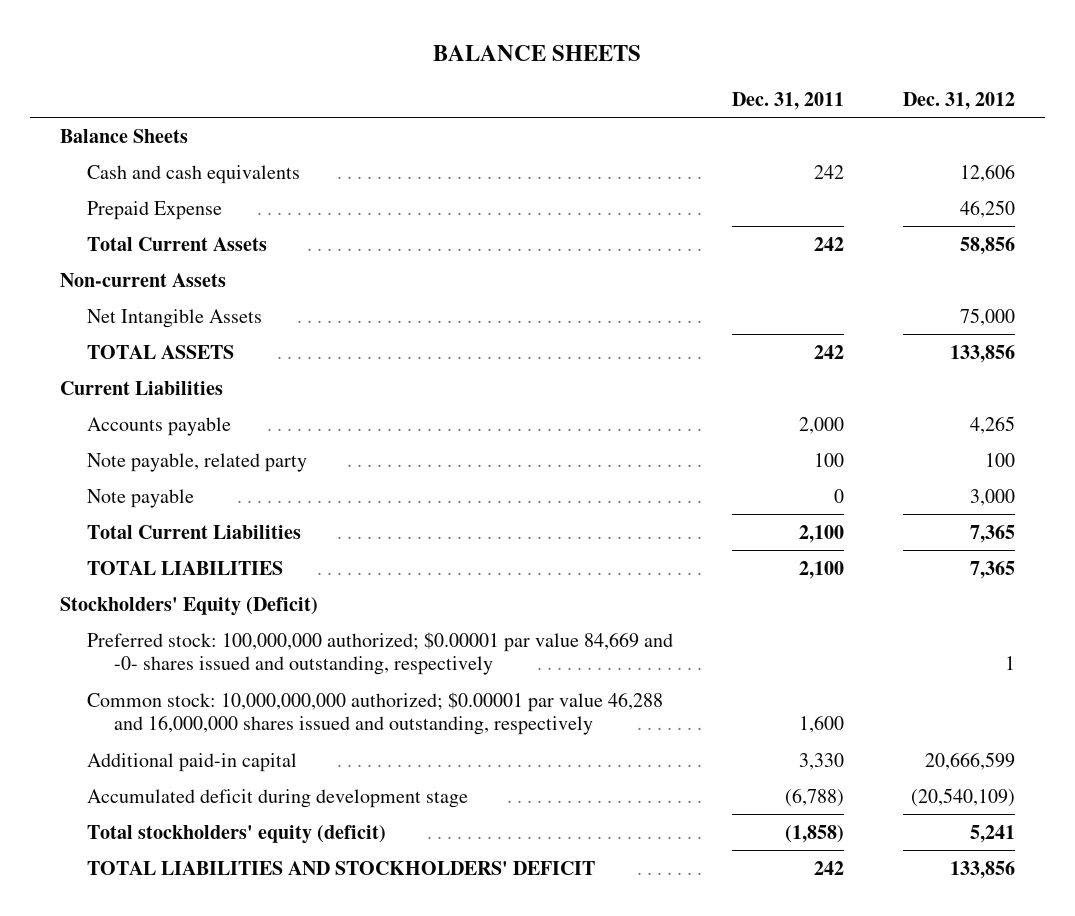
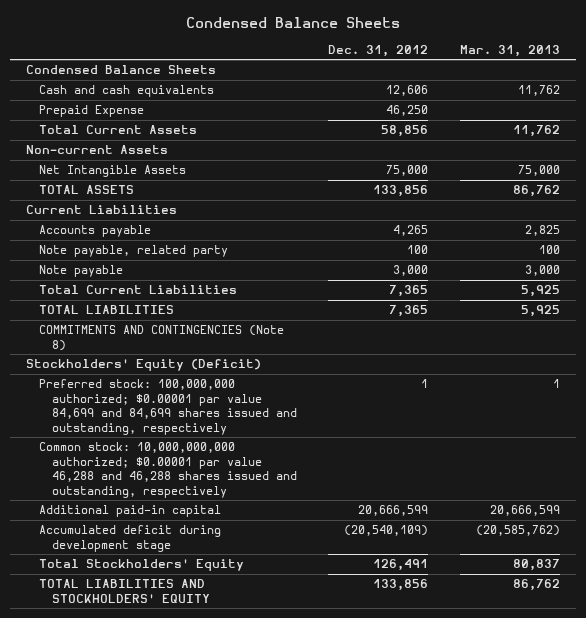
[433,45,642,62] BALANCE SHEETS -> [185,16,400,28] Condensed Balance Sheets
[732,91,845,110] Dec. 31, 2011 -> none
none -> [460,44,561,57] Mar. 31, 2013
[59,128,188,143] Balance Sheets -> [25,65,216,75] Condensed Balance Sheets
none -> [38,325,284,351] COMMITMENTS AND CONTINGENCIES (Note 8)
[86,631,673,676] Preferred stock: 100,000,000 authorized; $0.00001 par value 84,669 and -0- shares issued and outstanding, respectively -> [38,379,297,435] Preferred stock: 100,000,000 authorized; $0.00001 par value 84,699 and 84,699 shares issued and outstanding, respectively
[86,691,663,736] Common stock: 10,000,000,000 authorized; $0.00001 par value 46,288 and 16,000,000 shares issued and outstanding, respectively -> [38,442,297,498] Common stock: 10,000,000,000 authorized; $0.00001 par value 46,288 and 46,288 shares issued and outstanding, respectively
[86,824,386,844] Total stockholders' equity (deficit) -> [38,559,244,572] Total Stockholders' Equity
[970,824,1016,843] 5,241 -> [373,559,429,572] 126,491
[86,860,595,875] TOTAL LIABILITIES AND STOCKHOLDERS' DEFICIT -> [38,579,210,603] TOTAL LIABILITIES AND STOCKHOLDERS' EQUITY

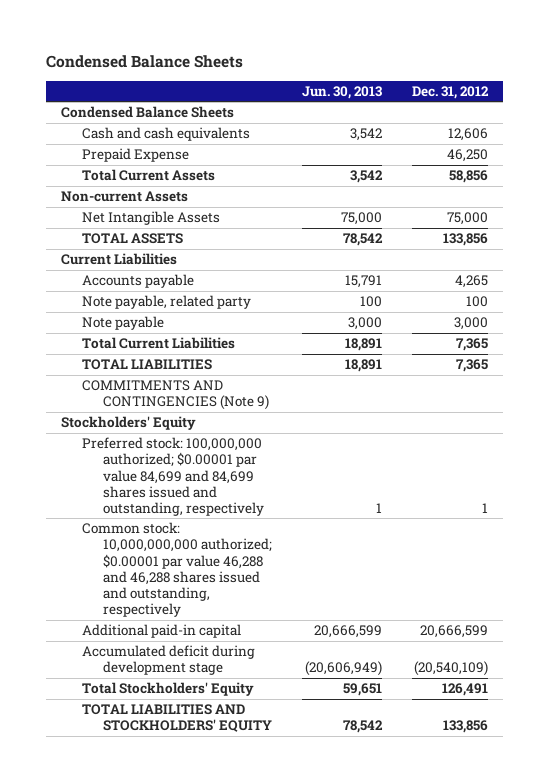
[460,44,561,57] Mar. 31, 2013 -> none
none -> [302,86,383,100] Jun. 30, 2013
[38,325,284,351] COMMITMENTS AND CONTINGENCIES (Note 8) -> [82,380,270,411] COMMITMENTS AND CONTINGENCIES (Note 9)
[25,359,261,372] Stockholders' Equity (Deficit) -> [61,416,197,431] Stockholders' Equity

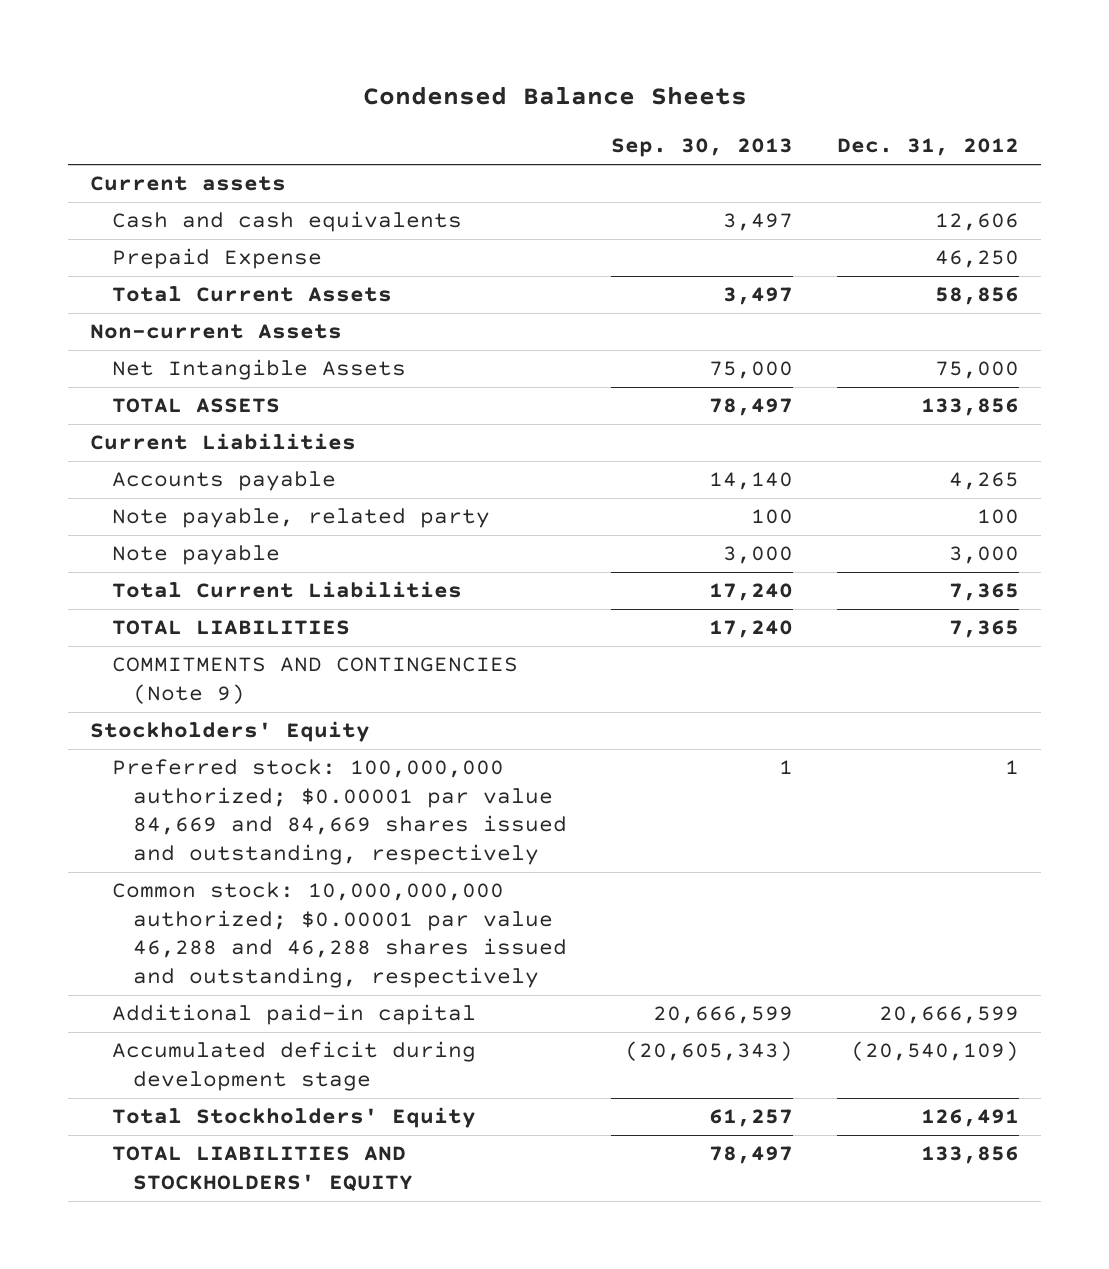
[302,86,383,100] Jun. 30, 2013 -> none
none -> [610,138,793,158] Sep. 30, 2013
[61,106,235,119] Condensed Balance Sheets -> none
none -> [90,176,287,192] Current assets
[82,437,265,516] Preferred stock: 100,000,000 authorized; $0.00001 par value 84,699 and 84,699 shares issued and outstanding, respectively -> [111,759,567,865] Preferred stock: 100,000,000 authorized; $0.00001 par value 84,669 and 84,669 shares issued and outstanding, respectively

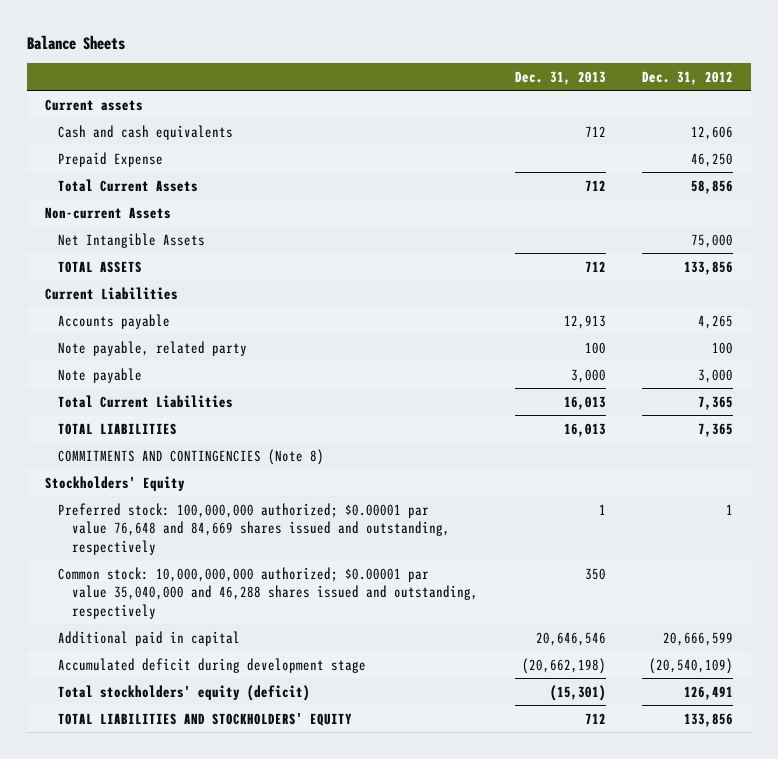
[362,86,747,105] Condensed Balance Sheets -> [26,34,125,50] Balance Sheets
[610,138,793,158] Sep. 30, 2013 -> none
none -> [514,70,606,85] Dec. 31, 2013
[111,657,518,704] COMMITMENTS AND CONTINGENCIES (Note 9) -> [58,448,325,465] COMMITMENTS AND CONTINGENCIES (Note 8)
[111,759,567,865] Preferred stock: 100,000,000 authorized; $0.00001 par value 84,669 and 84,669 shares issued and outstanding, respectively -> [58,502,451,555] Preferred stock: 100,000,000 authorized; $0.00001 par value 76,648 and 84,669 shares issued and outstanding, respectively
[111,882,567,988] Common stock: 10,000,000,000 authorized; $0.00001 par value 46,288 and 46,288 shares issued and outstanding, respectively -> [58,566,479,619] Common stock: 10,000,000,000 authorized; $0.00001 par value 35,040,000 and 46,288 shares issued and outstanding, respectively
[111,1004,476,1026] Additional paid-in capital -> [58,630,241,646] Additional paid in capital
[111,1107,476,1129] Total Stockholders' Equity -> [58,684,311,701] Total stockholders' equity (deficit)

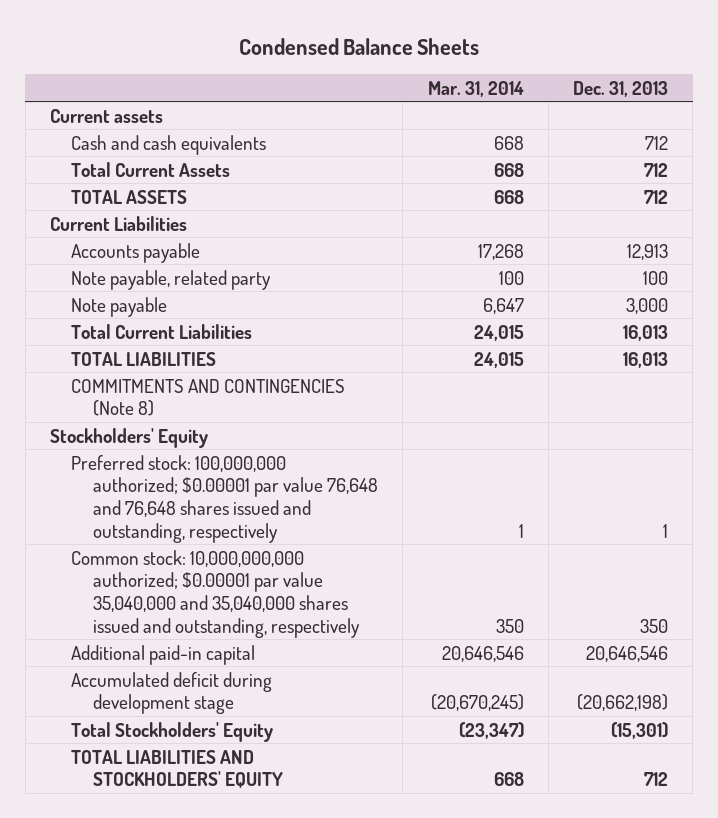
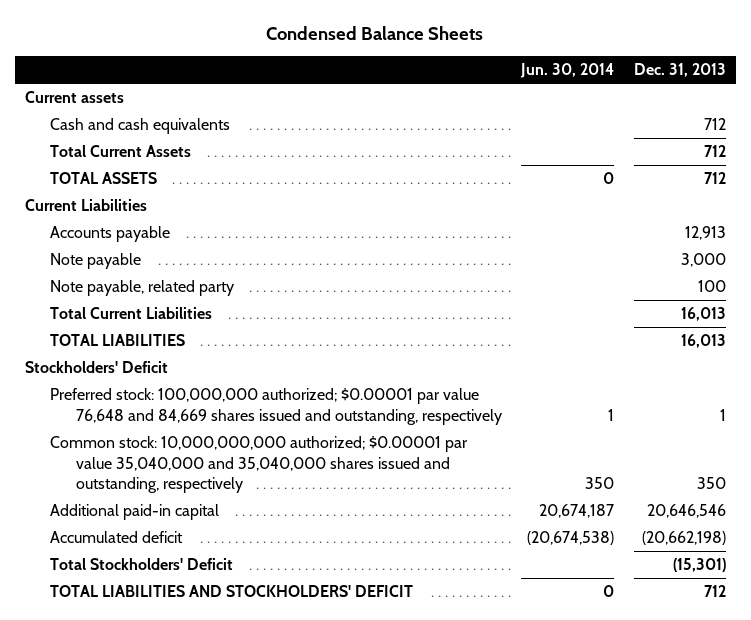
[427,80,524,97] Mar. 31, 2014 -> none
none -> [520,63,615,79] Jun. 30, 2014
[71,269,272,290] Note payable, related party -> [50,280,235,297] Note payable, related party
[71,378,346,417] COMMITMENTS AND CONTINGENCIES (Note 8) -> none
[49,427,208,448] Stockholders' Equity -> [24,361,168,374] Stockholders' Deficit
[71,454,379,543] Preferred stock: 100,000,000 authorized; $0.00001 par value 76,648 and 76,648 shares issued and outstanding, respectively -> [50,388,502,425] Preferred stock: 100,000,000 authorized; $0.00001 par value 76,648 and 84,669 shares issued and outstanding, respectively
[71,671,273,715] Accumulated deficit during development stage -> [50,531,184,544] Accumulated deficit
[71,721,274,742] Total Stockholders' Equity -> [50,558,234,571] Total Stockholders' Deficit
[71,749,284,789] TOTAL LIABILITIES AND STOCKHOLDERS' EQUITY -> [50,585,414,598] TOTAL LIABILITIES AND STOCKHOLDERS' DEFICIT

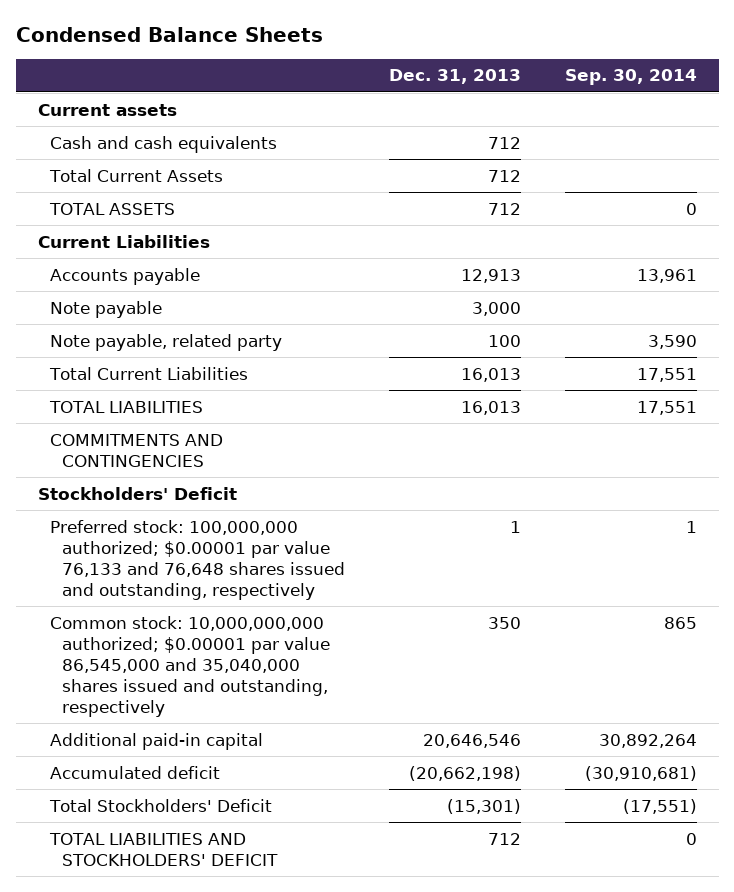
[520,63,615,79] Jun. 30, 2014 -> none
none -> [564,69,697,86] Sep. 30, 2014
none -> [49,433,223,467] COMMITMENTS AND CONTINGENCIES
[50,388,502,425] Preferred stock: 100,000,000 authorized; $0.00001 par value 76,648 and 84,669 shares issued and outstanding, respectively -> [49,519,346,600] Preferred stock: 100,000,000 authorized; $0.00001 par value 76,133 and 76,648 shares issued and outstanding, respectively
[50,436,469,494] Common stock: 10,000,000,000 authorized; $0.00001 par value 35,040,000 and 35,040,000 shares issued and outstanding, respectively -> [49,615,331,717] Common stock: 10,000,000,000 authorized; $0.00001 par value 86,545,000 and 35,040,000 shares issued and outstanding, respectively

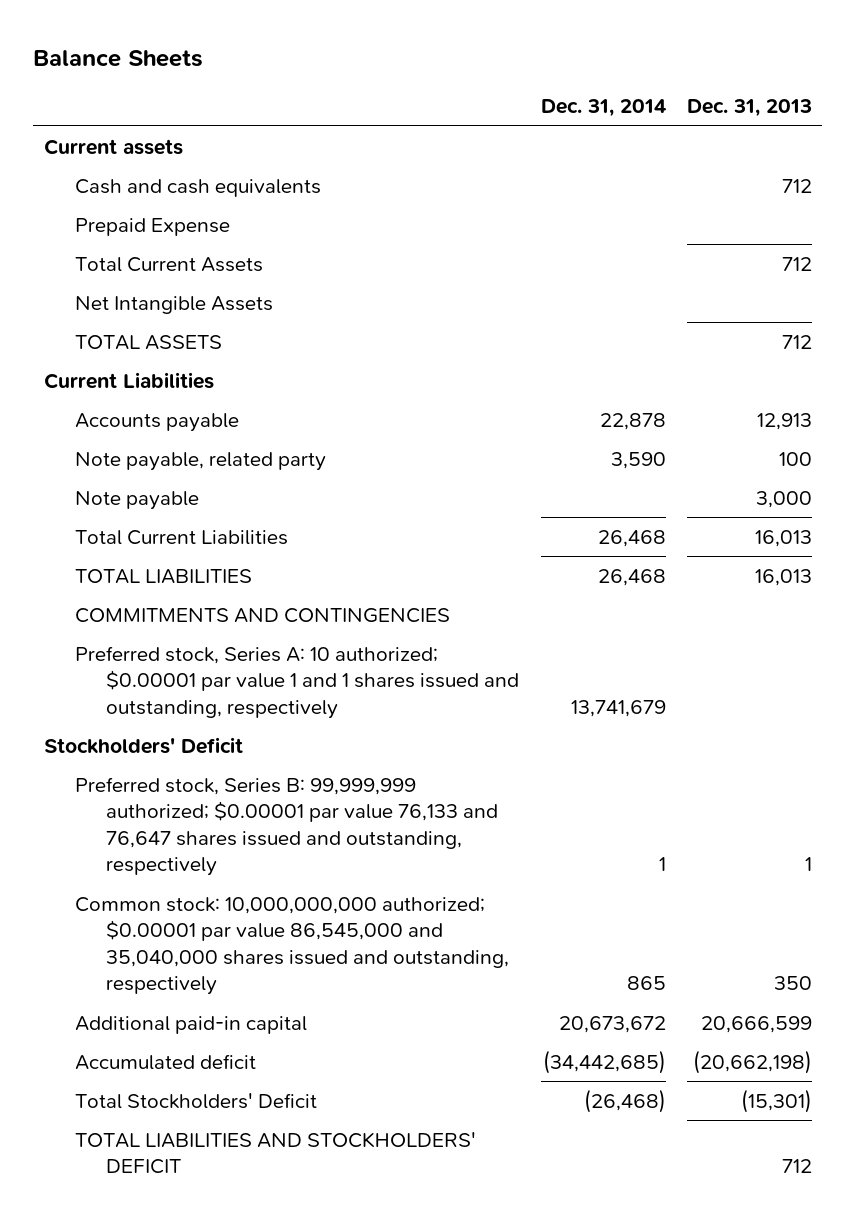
[15,26,323,42] Condensed Balance Sheets -> [33,49,204,67] Balance Sheets
[564,69,697,86] Sep. 30, 2014 -> none
none -> [540,99,666,118] Dec. 31, 2014
none -> [75,217,231,236] Prepaid Expense
none -> [75,295,274,314] Net Intangible Assets
[49,300,162,318] Note payable -> [75,490,200,510] Note payable
none -> [75,645,520,719] Preferred stock, Series A: 10 authorized; $0.00001 par value 1 and 1 shares issued and outstanding, respectively
[49,519,346,600] Preferred stock: 100,000,000 authorized; $0.00001 par value 76,133 and 76,648 shares issued and outstanding, respectively -> [75,776,499,877] Preferred stock, Series B: 99,999,999 authorized; $0.00001 par value 76,133 and 76,647 shares issued and outstanding, respectively
[422,733,521,748] 20,646,546 -> [700,1015,812,1033] 20,666,599

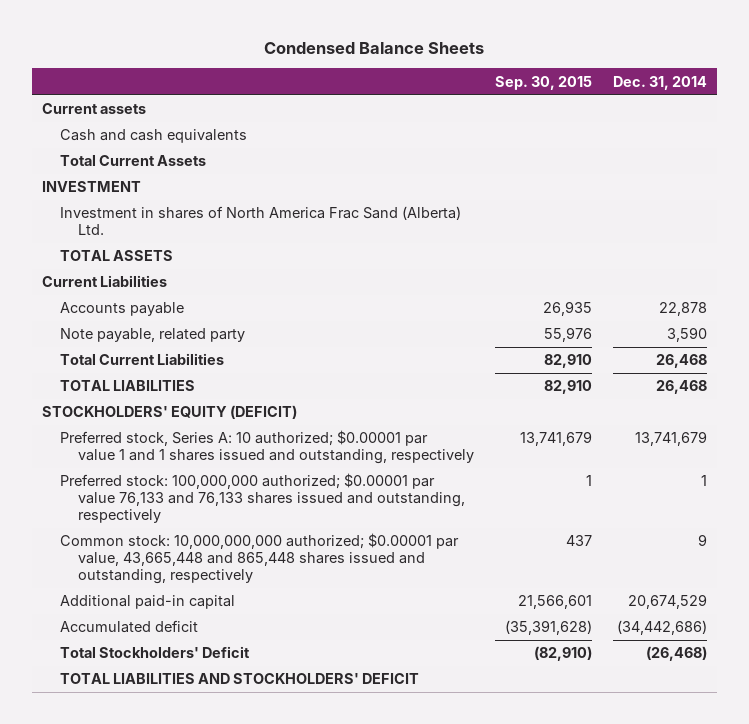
[33,49,204,67] Balance Sheets -> [264,41,485,54] Condensed Balance Sheets
[686,99,812,118] Dec. 31, 2013 -> none
none -> [494,75,592,90] Sep. 30, 2015
[75,217,231,236] Prepaid Expense -> none
[75,295,274,314] Net Intangible Assets -> none
none -> [42,181,142,193] INVESTMENT
none -> [59,206,461,236] Investment in shares of North America Frac Sand (Alberta) Ltd.
[75,490,200,510] Note payable -> none
[75,607,451,623] COMMITMENTS AND CONTINGENCIES -> none
none -> [42,405,298,420] STOCKHOLDERS' EQUITY (DEFICIT)
[43,736,243,754] Stockholders' Deficit -> none
[75,776,499,877] Preferred stock, Series B: 99,999,999 authorized; $0.00001 par value 76,133 and 76,647 shares issued and outstanding, respectively -> [59,473,465,524] Preferred stock: 100,000,000 authorized; $0.00001 par value 76,133 and 76,133 shares issued and outstanding, respectively
[75,896,510,996] Common stock: 10,000,000,000 authorized; $0.00001 par value 86,545,000 and 35,040,000 shares issued and outstanding, respectively -> [59,533,459,585] Common stock: 10,000,000,000 authorized; $0.00001 par value, 43,665,448 and 865,448 shares issued and outstanding, respectively
[626,976,666,991] 865 -> [697,534,707,547] 9
[558,1015,666,1033] 20,673,672 -> [627,594,707,610] 20,674,529
[542,1049,666,1074] (34,442,685) -> [616,620,707,636] (34,442,686)

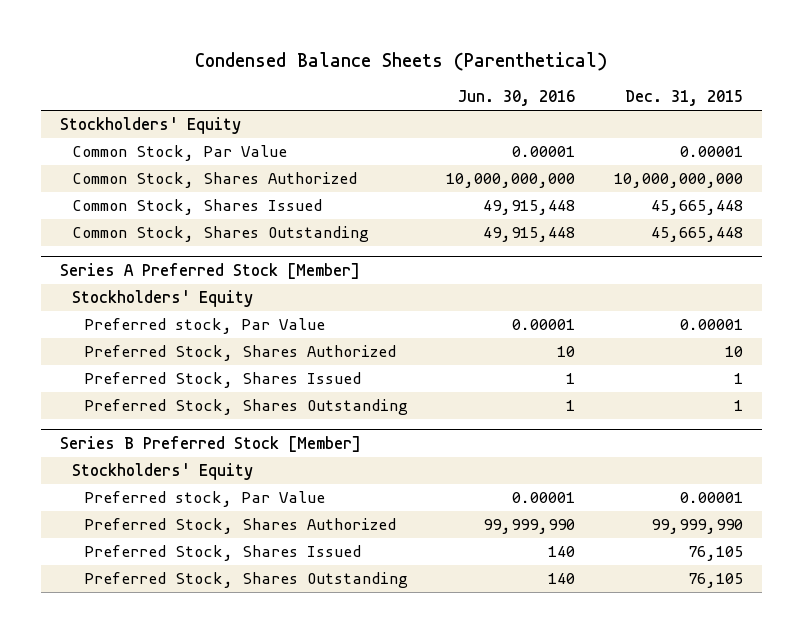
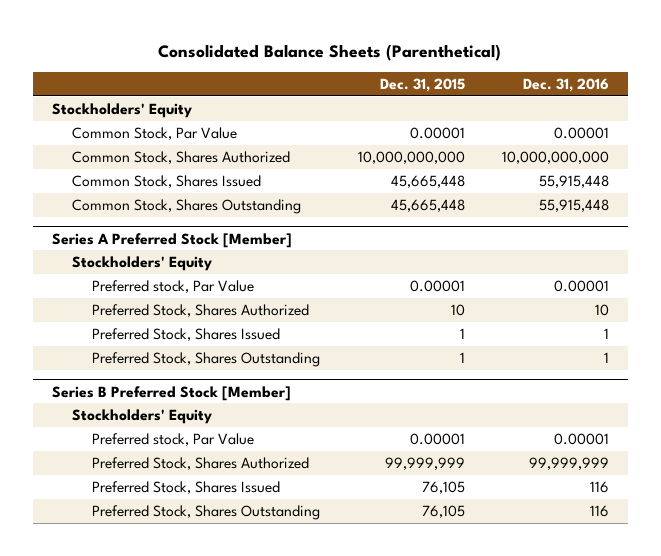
[195,51,608,71] Condensed Balance Sheets (Parenthetical) -> [158,43,502,61] Consolidated Balance Sheets (Parenthetical)
[458,90,576,107] Jun. 30, 2016 -> none
none -> [523,77,610,92] Dec. 31, 2016
[650,519,743,535] 99,999,990 -> [384,456,465,470] 99,999,999

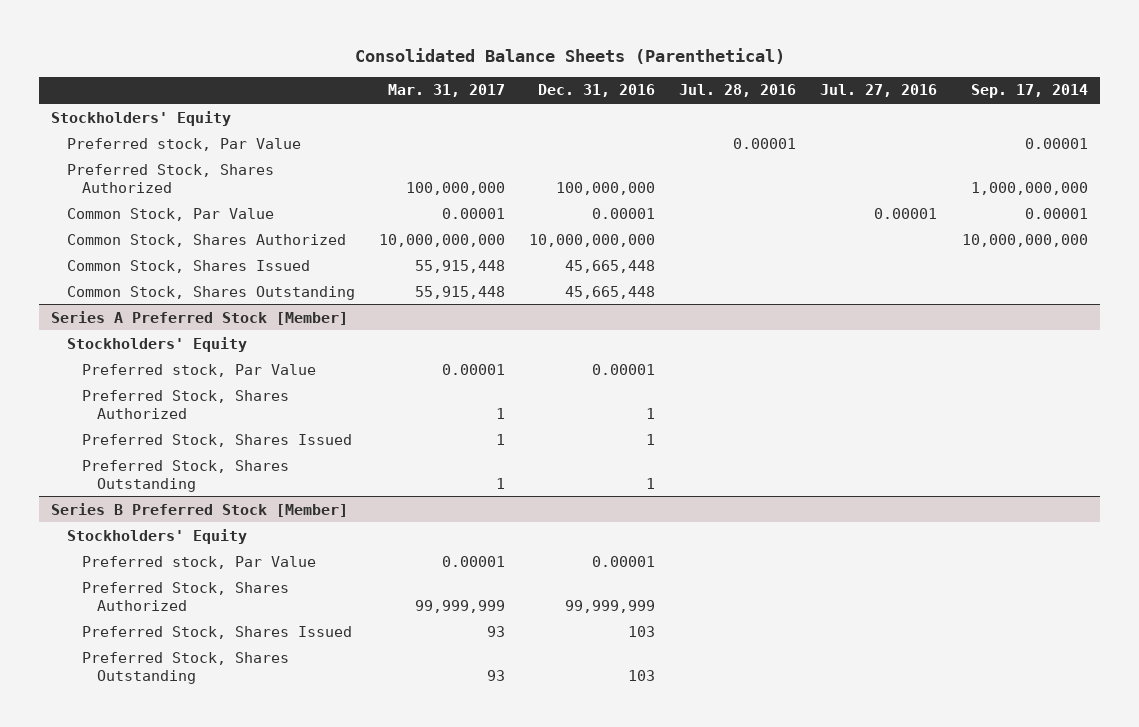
[379,77,465,92] Dec. 31, 2015 -> none
none -> [387,84,505,98] Mar. 31, 2017
none -> [679,84,797,98] Jul. 28, 2016
none -> [820,84,938,98] Jul. 27, 2016
none -> [970,84,1088,99] Sep. 17, 2014
none -> [66,137,301,151] Preferred stock, Par Value
none -> [66,163,274,193] Preferred Stock, Shares Authorized
[539,174,610,188] 55,915,448 -> [565,259,656,273] 45,665,448
[539,198,610,212] 55,915,448 -> [565,285,656,299] 45,665,448
[595,303,610,316] 10 -> [646,407,656,419] 1
[590,480,610,493] 116 -> [628,625,656,637] 103
[590,504,610,517] 116 -> [628,669,656,681] 103

